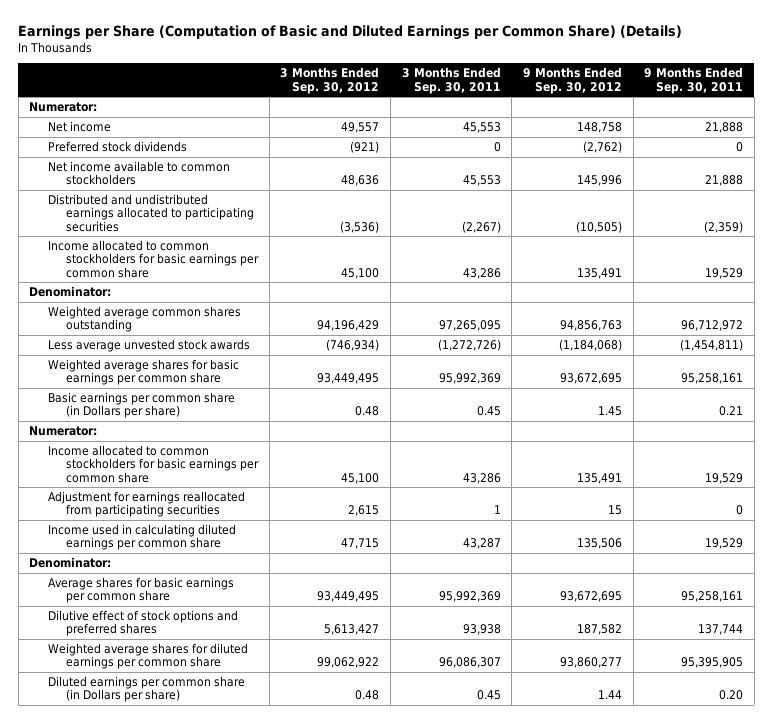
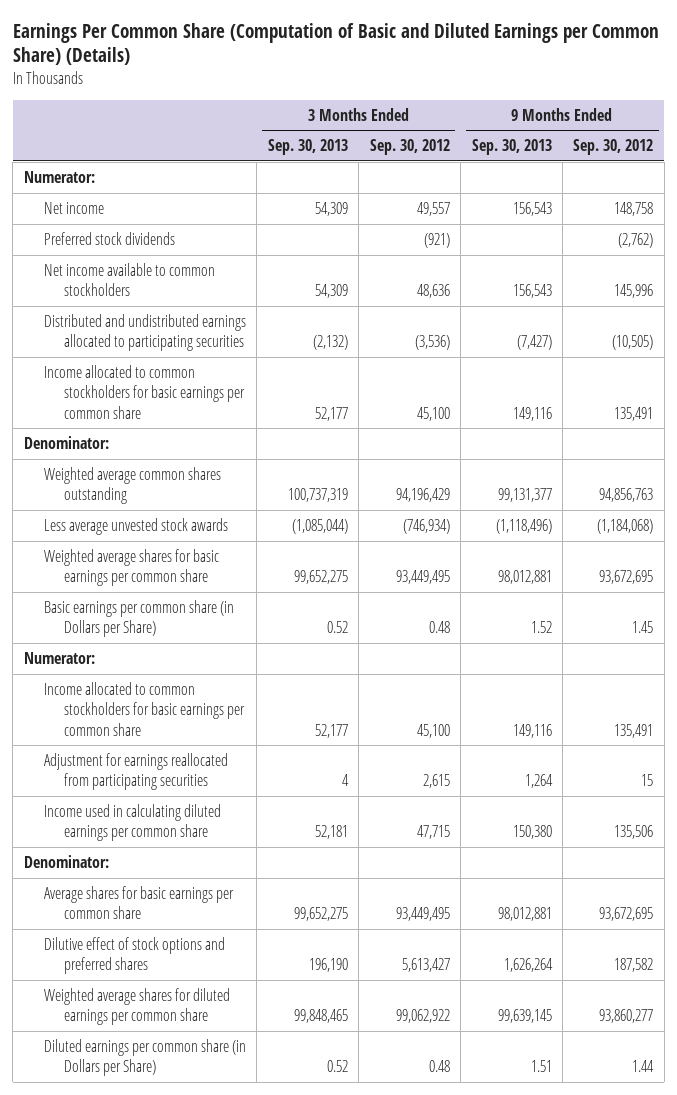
[18,25,683,41] Earnings per Share (Computation of Basic and Diluted Earnings per Common Share) (Details) -> [12,22,659,66] Earnings Per Common Share (Computation of Basic and Diluted Earnings per Common Share) (Details)
[401,67,501,94] 3 Months Ended Sep. 30, 2011 -> none
[644,67,744,94] 9 Months Ended Sep. 30, 2011 -> none
none -> [267,139,348,156] Sep. 30, 2013
none -> [471,139,552,156] Sep. 30, 2013
[47,391,235,419] Basic earnings per common share (in Dollars per share) -> [43,599,234,638] Basic earnings per common share (in Dollars per Share)
[47,675,245,703] Diluted earnings per common share (in Dollars per share) -> [43,1038,246,1077] Diluted earnings per common share (in Dollars per Share)

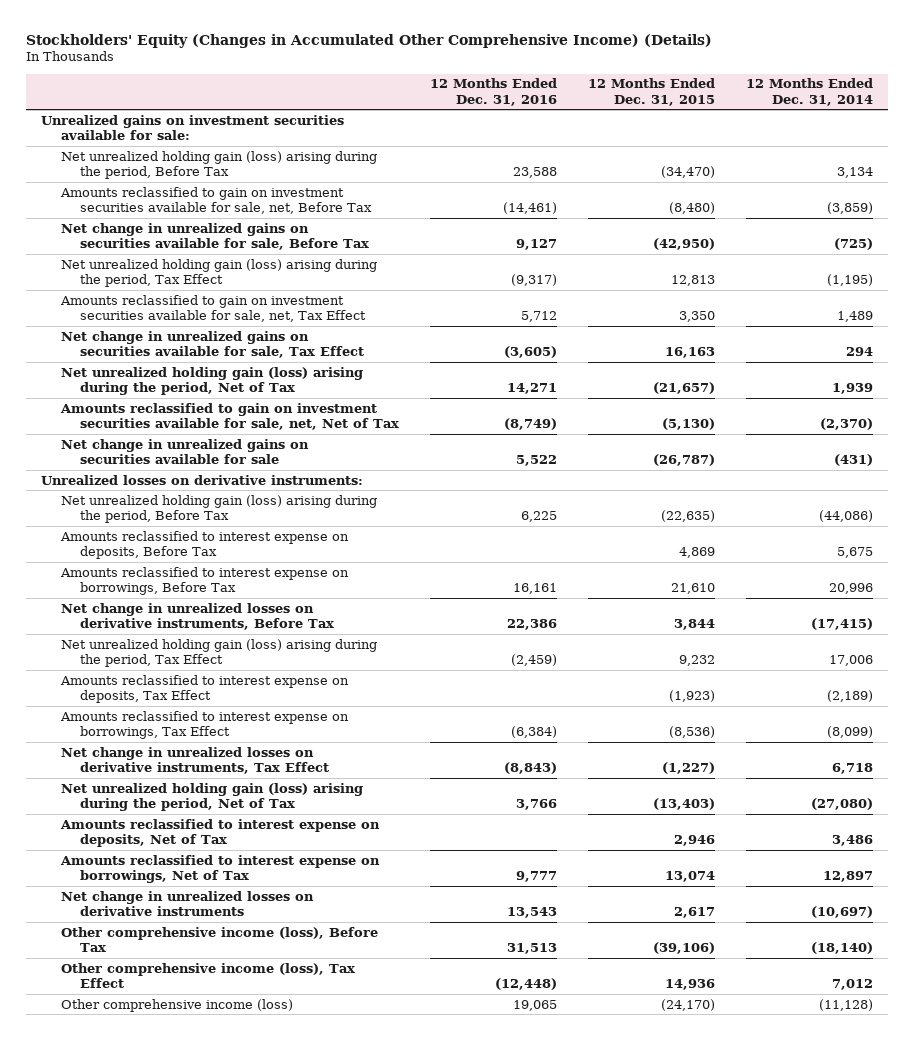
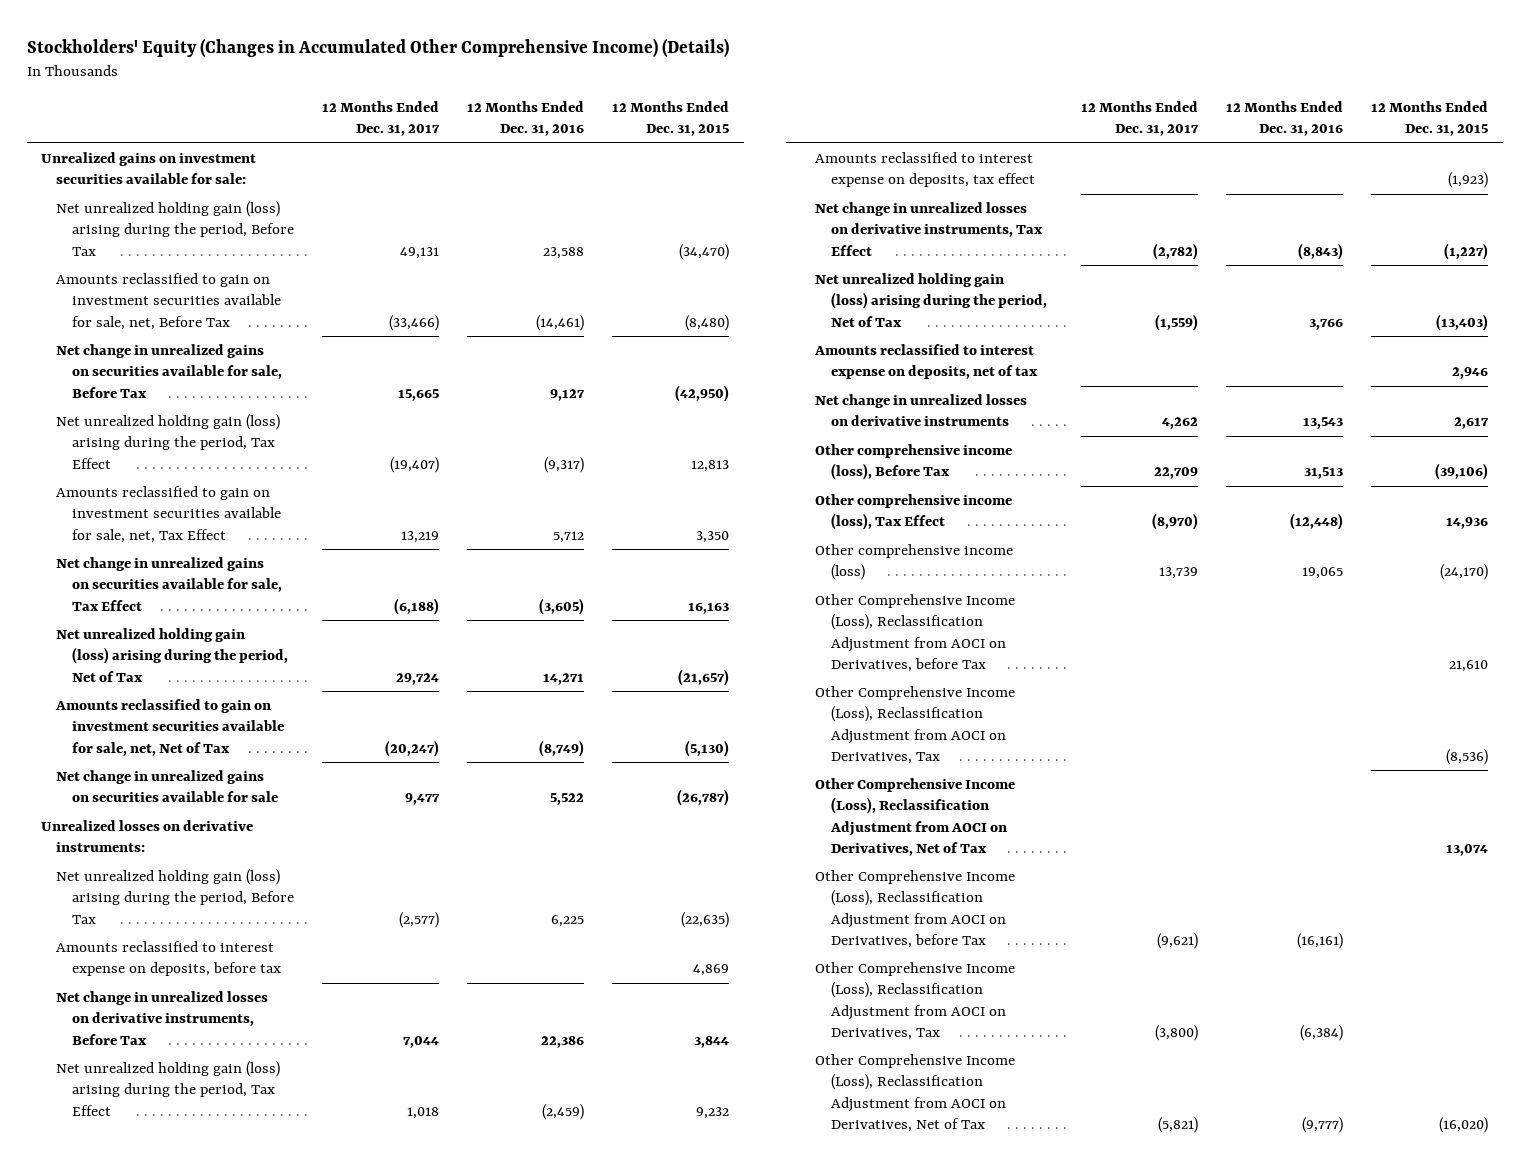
[745,78,873,106] 12 Months Ended Dec. 31, 2014 -> none
none -> [322,101,441,137] 12 Months Ended Dec. 31, 2017
[59,566,349,596] Amounts reclassified to interest expense on borrowings, Before Tax -> none
[59,530,349,560] Amounts reclassified to interest expense on deposits, Before Tax -> [56,941,281,977] Amounts reclassified to interest expense on deposits, before tax
[59,710,349,740] Amounts reclassified to interest expense on borrowings, Tax Effect -> none
[59,674,349,704] Amounts reclassified to interest expense on deposits, Tax Effect -> [815,152,1035,188] Amounts reclassified to interest expense on deposits, tax effect
[59,854,380,884] Amounts reclassified to interest expense on borrowings, Net of Tax -> none
[59,818,380,848] Amounts reclassified to interest expense on deposits, Net of Tax -> [814,344,1038,380] Amounts reclassified to interest expense on deposits, net of tax
none -> [815,594,1016,672] Other Comprehensive Income (Loss), Reclassification Adjustment from AOCI on Derivatives, before Tax
none -> [815,686,1016,764] Other Comprehensive Income (Loss), Reclassification Adjustment from AOCI on Derivatives, Tax
none -> [815,778,1016,856] Other Comprehensive Income (Loss), Reclassification Adjustment from AOCI on Derivatives, Net of Tax
none -> [815,870,1016,948] Other Comprehensive Income (Loss), Reclassification Adjustment from AOCI on Derivatives, before Tax
none -> [815,962,1016,1040] Other Comprehensive Income (Loss), Reclassification Adjustment from AOCI on Derivatives, Tax
none -> [815,1054,1016,1132] Other Comprehensive Income (Loss), Reclassification Adjustment from AOCI on Derivatives, Net of Tax

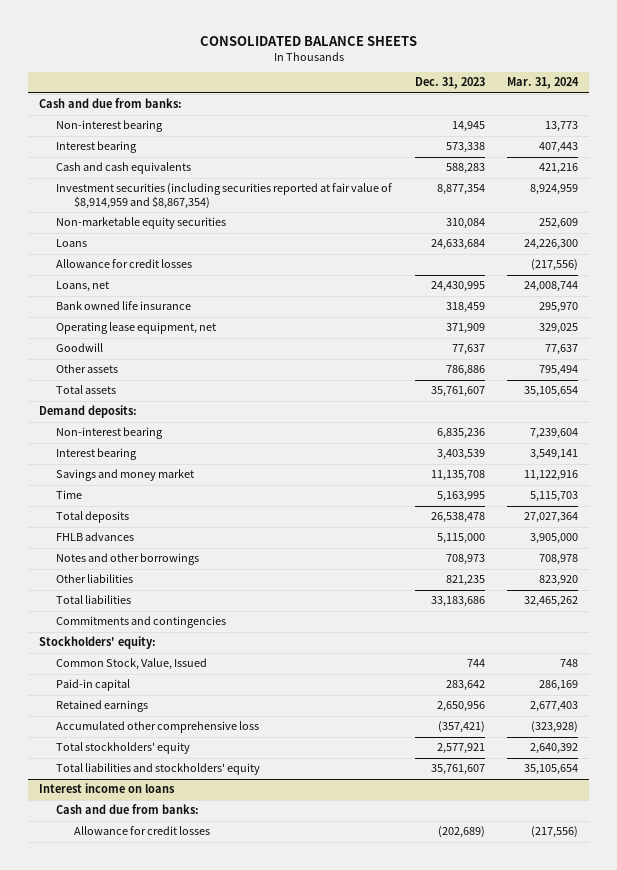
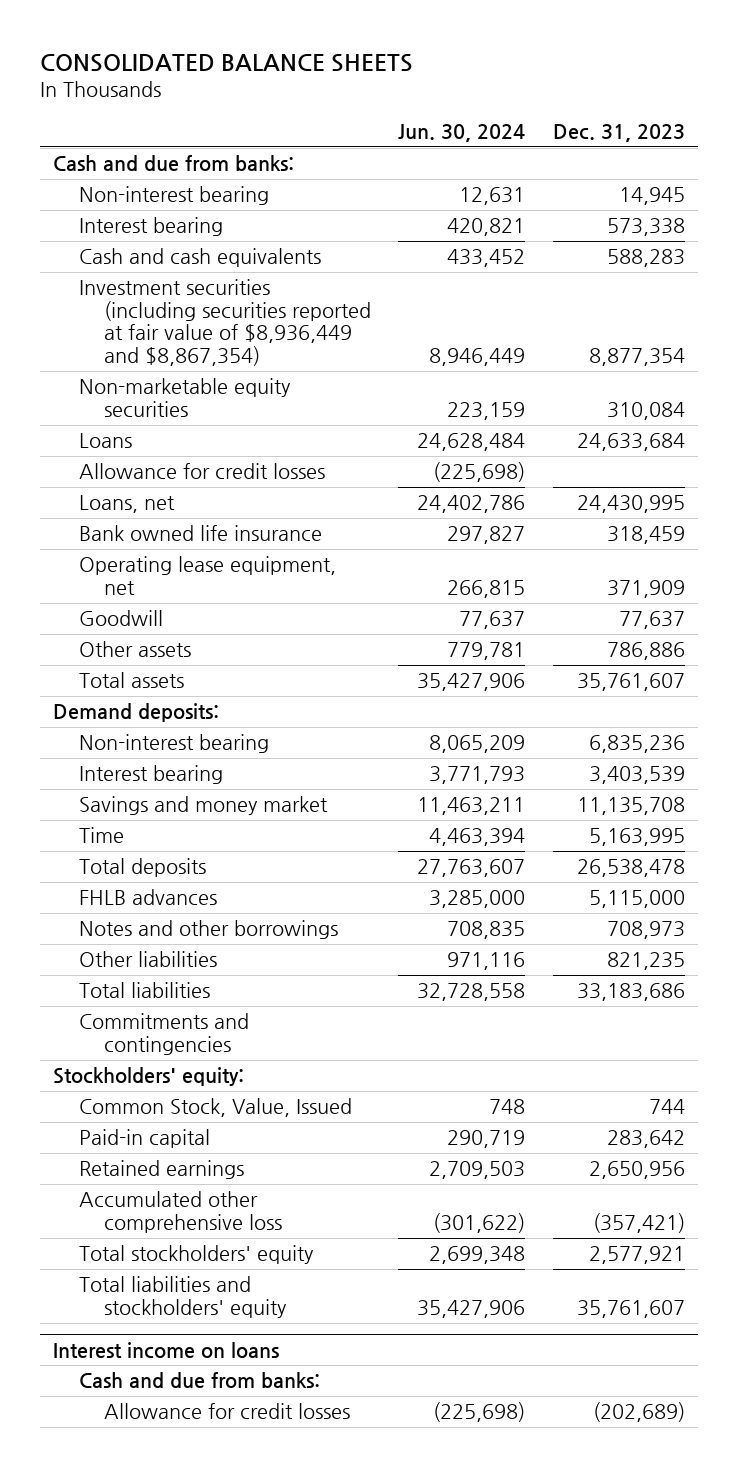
[506,77,579,90] Mar. 31, 2024 -> none
none -> [398,124,526,143] Jun. 30, 2024
[56,183,393,209] Investment securities (including securities reported at fair value of $8,914,959 and $8,867,354) -> [78,279,371,366] Investment securities (including securities reported at fair value of $8,936,449 and $8,867,354)

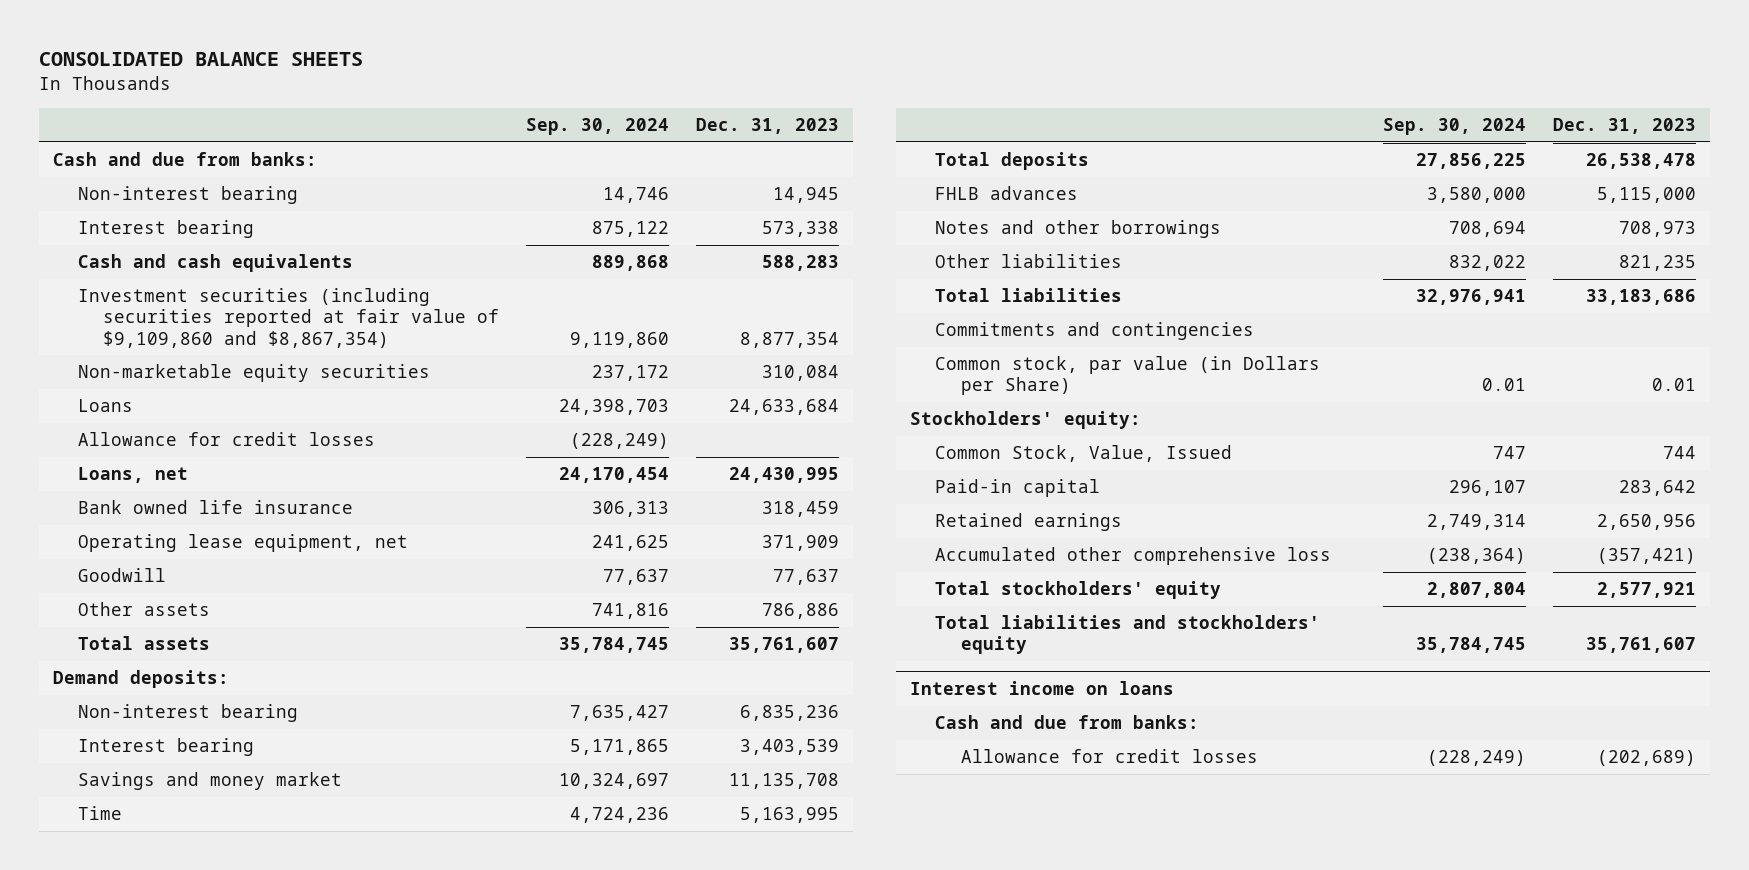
[398,124,526,143] Jun. 30, 2024 -> none
none -> [526,117,670,135] Sep. 30, 2024
[78,279,371,366] Investment securities (including securities reported at fair value of $8,936,449 and $8,867,354) -> [77,288,500,348] Investment securities (including securities reported at fair value of $9,109,860 and $8,867,354)
none -> [935,356,1321,396] Common stock, par value (in Dollars per Share)

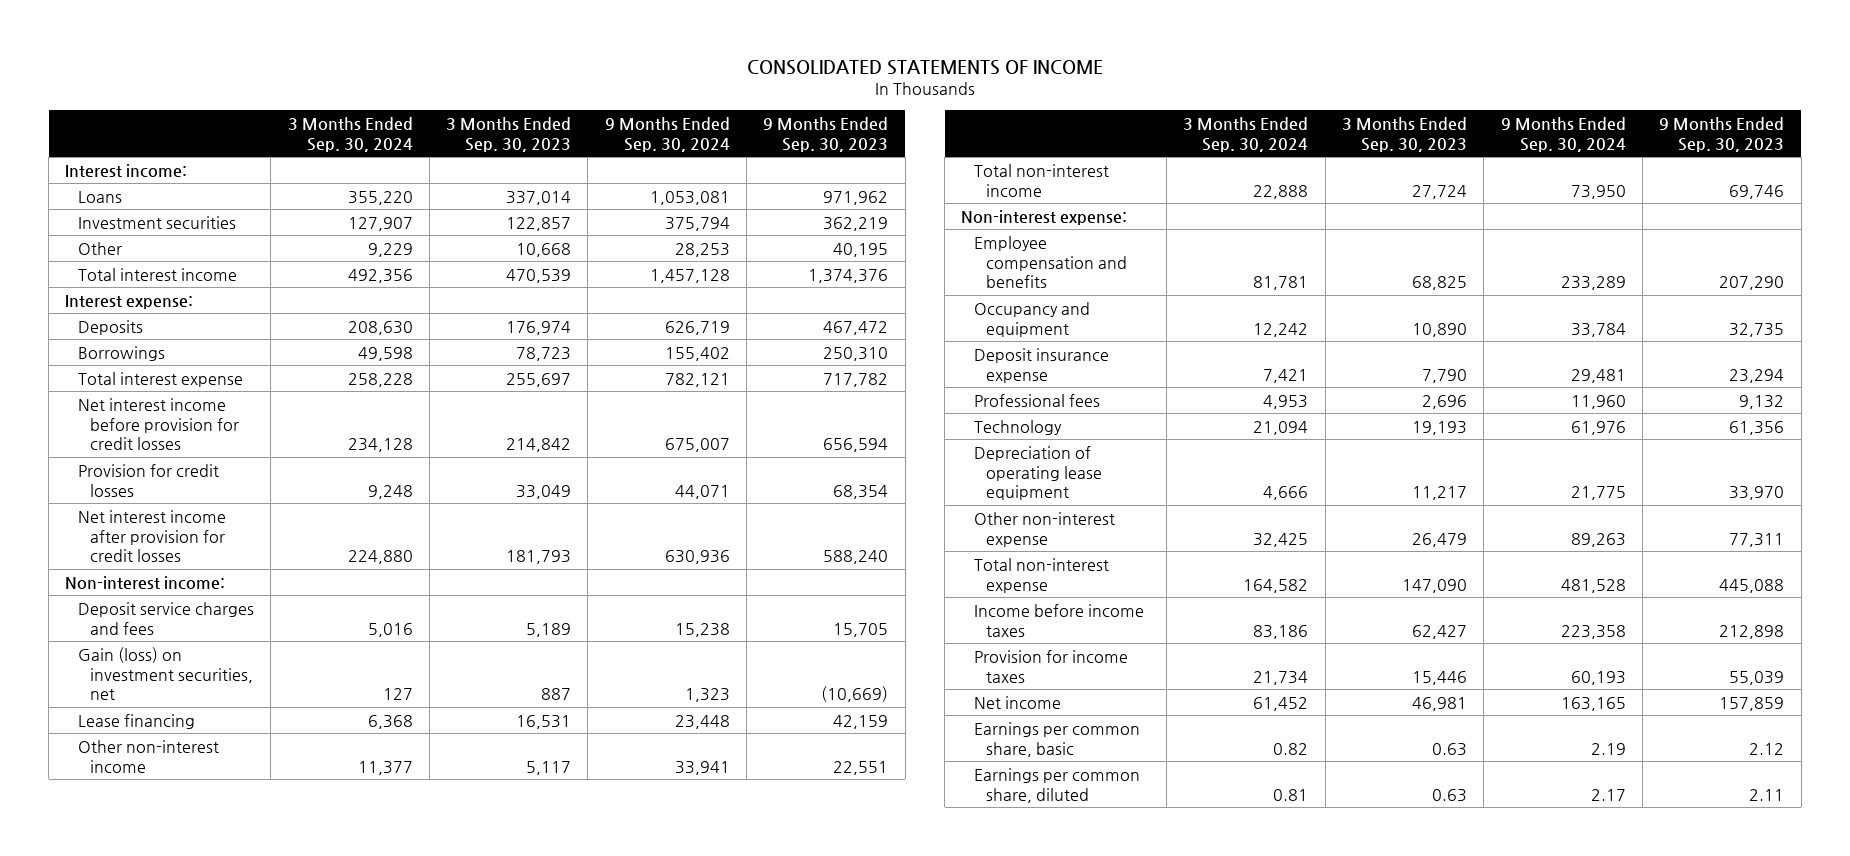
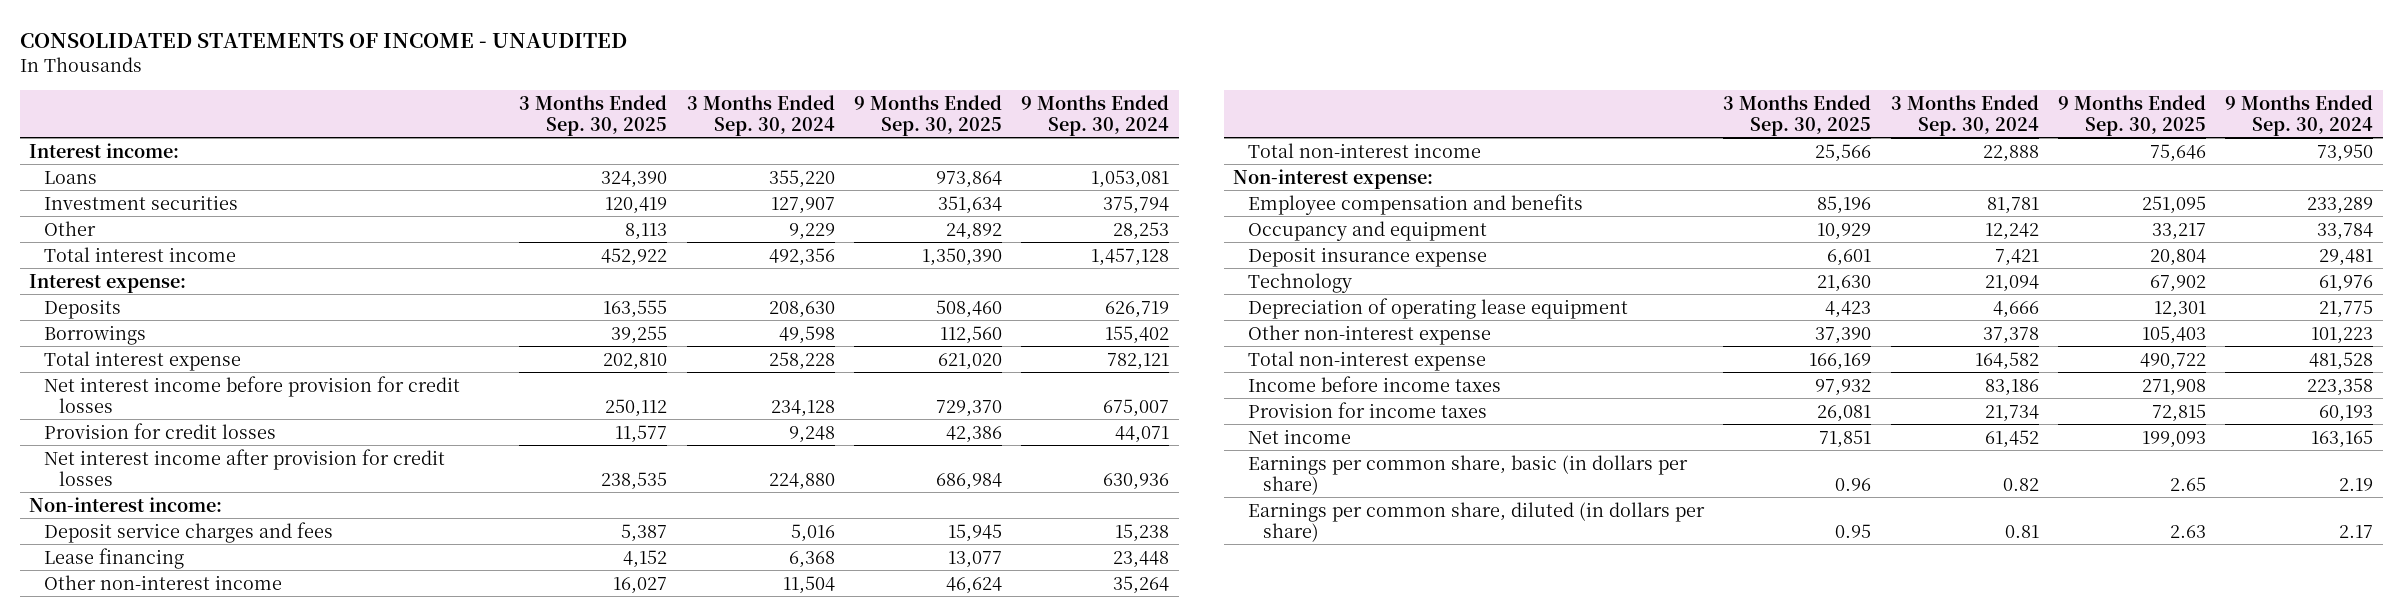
[746,60,1103,76] CONSOLIDATED STATEMENTS OF INCOME -> [19,32,627,48] CONSOLIDATED STATEMENTS OF INCOME - UNAUDITED
[446,116,572,152] 3 Months Ended Sep. 30, 2023 -> none
[763,116,889,152] 9 Months Ended Sep. 30, 2023 -> none
none -> [519,94,668,136] 3 Months Ended Sep. 30, 2025
none -> [853,94,1002,136] 9 Months Ended Sep. 30, 2025
[77,646,254,701] Gain (loss) on investment securities, net -> none
[357,760,413,775] 11,377 -> [782,575,835,594] 11,504
[674,760,730,775] 33,941 -> [1113,575,1170,594] 35,264
[973,393,1100,407] Professional fees -> none
[1253,532,1309,547] 32,425 -> [1982,326,2039,344] 37,378
[1570,532,1626,547] 89,263 -> [2311,326,2374,344] 101,223
[973,721,1140,757] Earnings per common share, basic -> [1248,454,1689,495] Earnings per common share, basic (in dollars per share)
[973,767,1140,803] Earnings per common share, diluted -> [1248,501,1706,542] Earnings per common share, diluted (in dollars per share)

